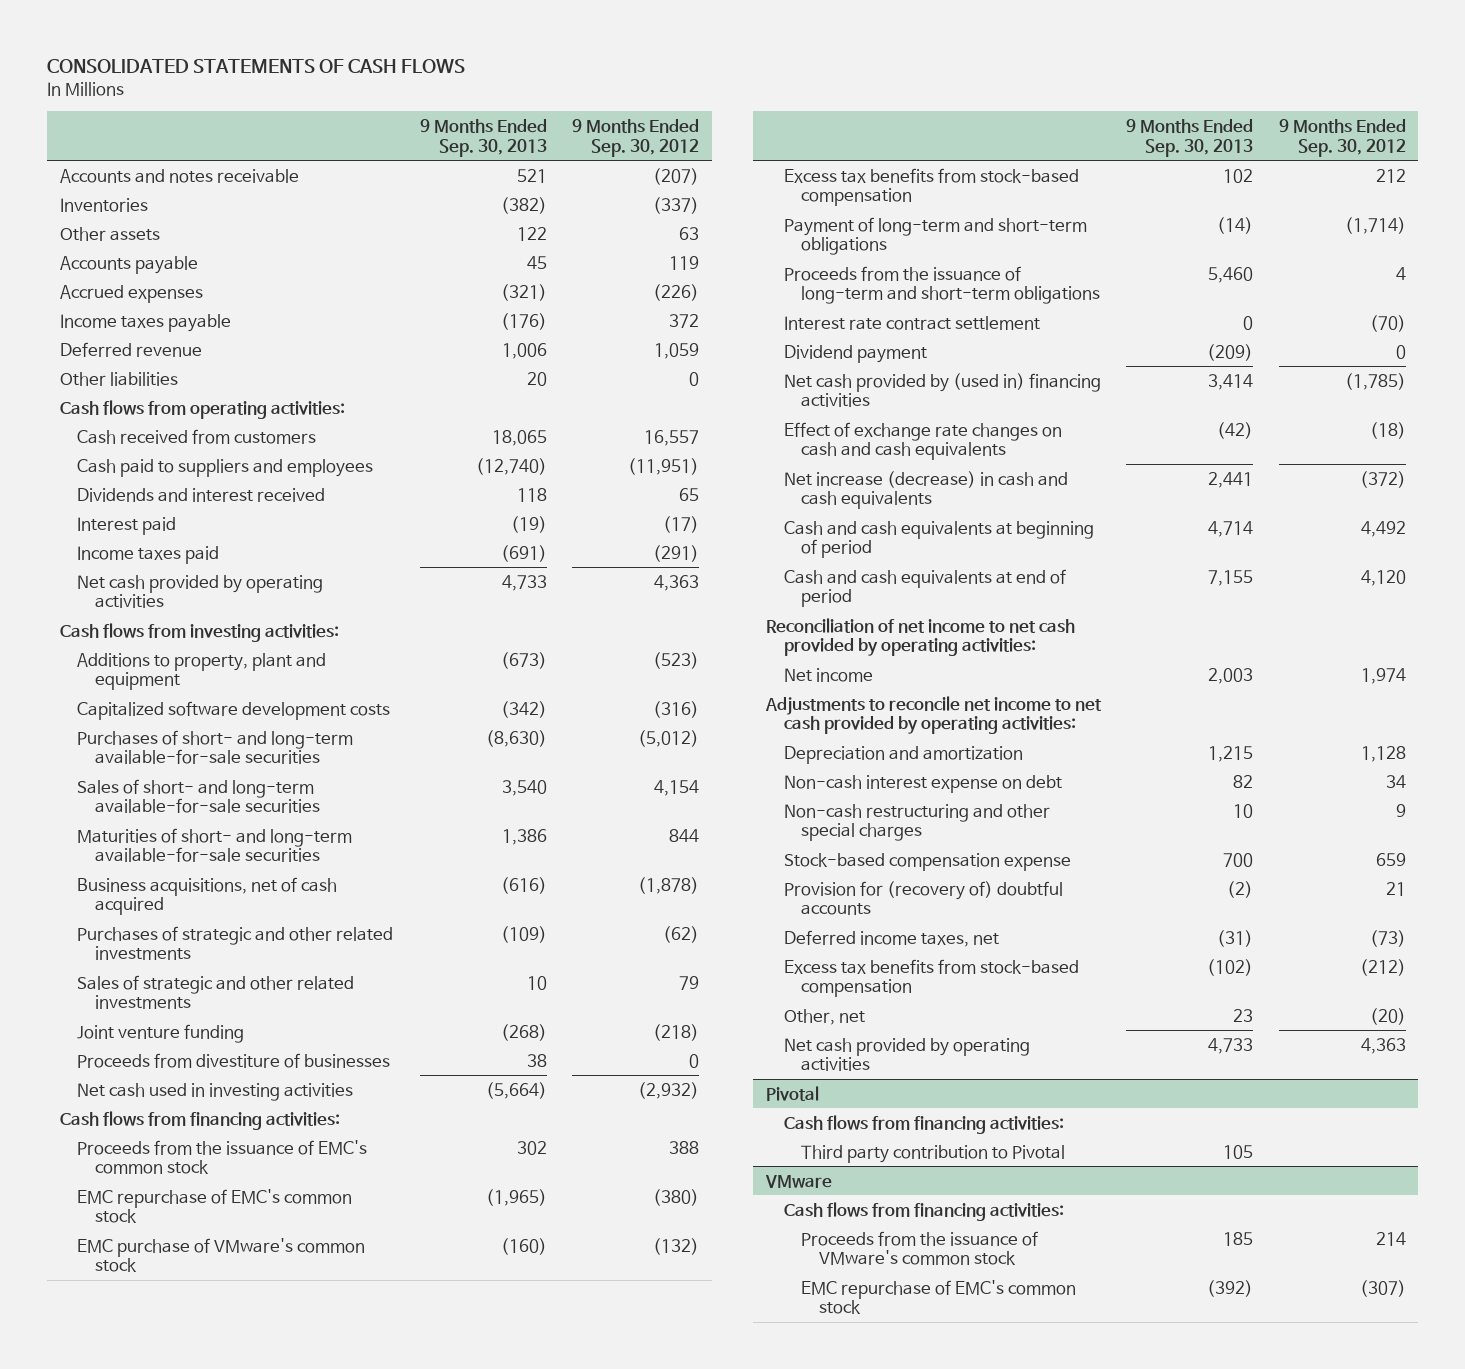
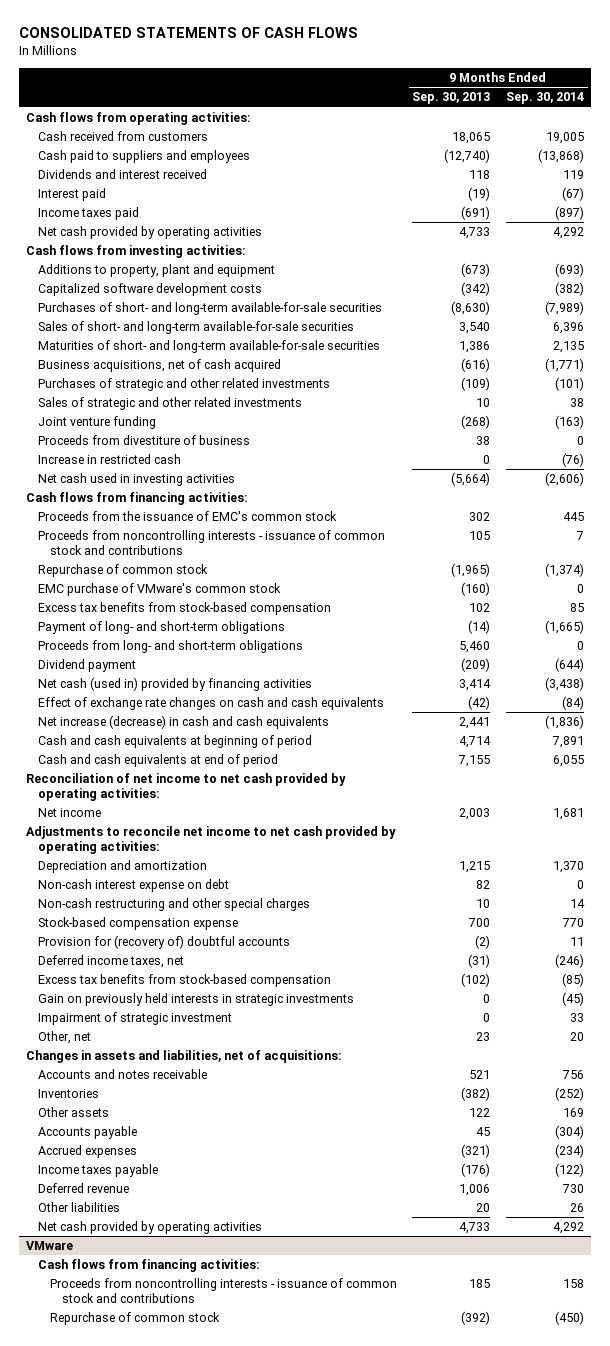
[572,118,700,157] 9 Months Ended Sep. 30, 2012 -> none
none -> [505,92,584,105] Sep. 30, 2014
[77,1052,391,1068] Proceeds from divestiture of businesses -> [38,435,251,446] Proceeds from divestiture of business
none -> [38,454,182,465] Increase in restricted cash
none -> [38,530,386,555] Proceeds from noncontrolling interests - issuance of common stock and contributions
[77,1188,353,1224] EMC repurchase of EMC's common stock -> [38,564,209,578] Repurchase of common stock
[783,315,1040,330] Interest rate contract settlement -> none
[783,216,1087,256] Payment of long-term and short-term obligations -> [38,621,286,635] Payment of long- and short-term obligations
[783,265,1101,305] Proceeds from the issuance of long-term and short-term obligations -> [38,640,304,654] Proceeds from long- and short-term obligations
[783,372,1101,408] Net cash provided by (used in) financing activities -> [38,677,313,692] Net cash (used in) provided by financing activities
none -> [38,993,355,1007] Gain on previously held interests in strategic investments
none -> [38,1012,233,1026] Impairment of strategic investment
none -> [26,1050,343,1064] Changes in assets and liabilities, net of acquisitions:
[59,168,299,183] Accounts and notes receivable -> [38,1069,208,1080] Accounts and notes receivable
[59,197,148,212] Inventories -> [38,1089,100,1099] Inventories
[59,226,160,241] Other assets -> [38,1107,110,1118] Other assets
[59,255,198,274] Accounts payable -> [38,1126,138,1140] Accounts payable
[59,284,203,303] Accrued expenses -> [38,1145,138,1159] Accrued expenses
[59,313,231,332] Income taxes payable -> [38,1164,159,1178] Income taxes payable
[59,341,202,357] Deferred revenue -> [38,1183,130,1194] Deferred revenue
[59,371,178,386] Other liabilities -> [38,1202,121,1213] Other liabilities
[765,1085,819,1101] Pivotal -> none
[783,1114,1064,1134] Cash flows from financing activities: -> none
[801,1144,1066,1163] Third party contribution to Pivotal -> none
[801,1230,1039,1266] Proceeds from the issuance of VMware's common stock -> [50,1278,398,1303] Proceeds from noncontrolling interests - issuance of common stock and contributions
[801,1279,1077,1315] EMC repurchase of EMC's common stock -> [50,1312,221,1326] Repurchase of common stock

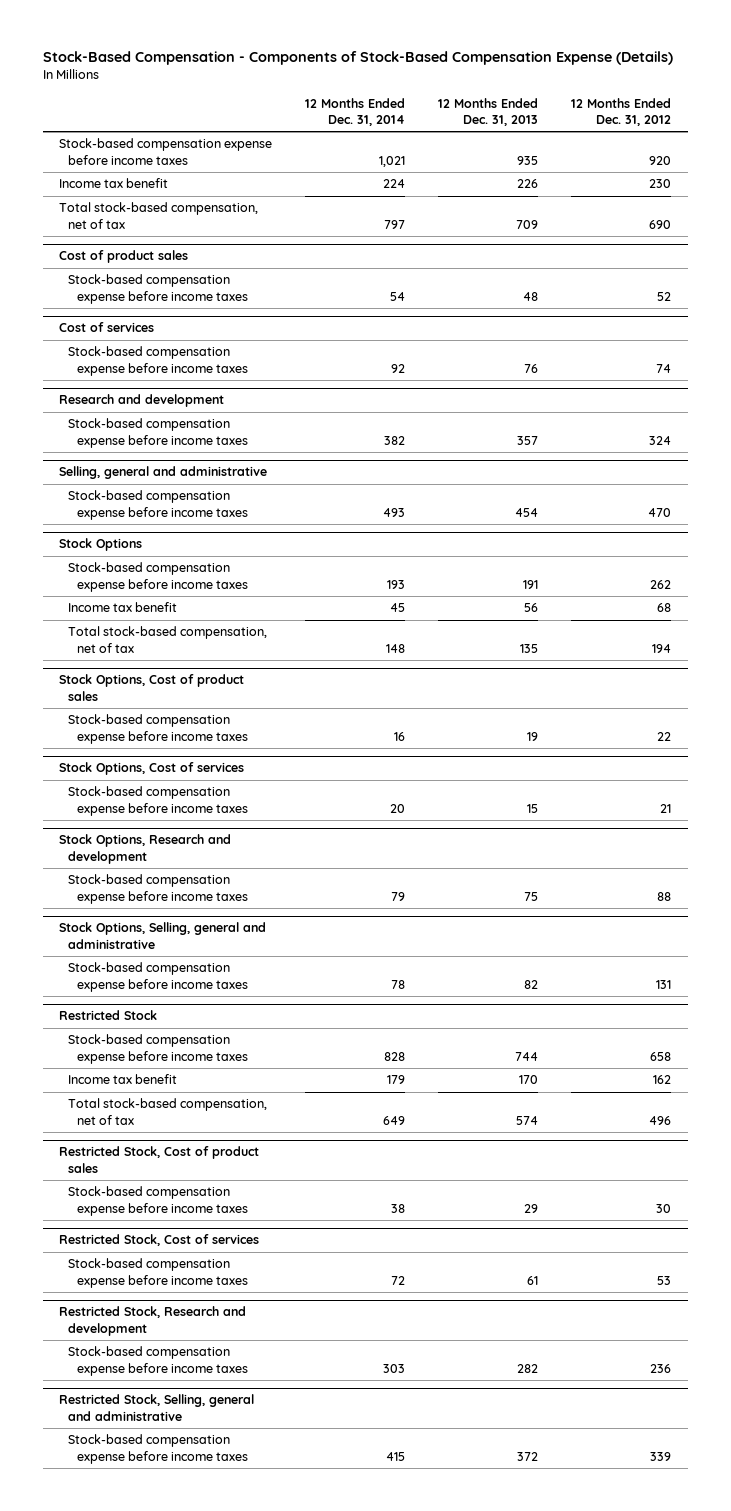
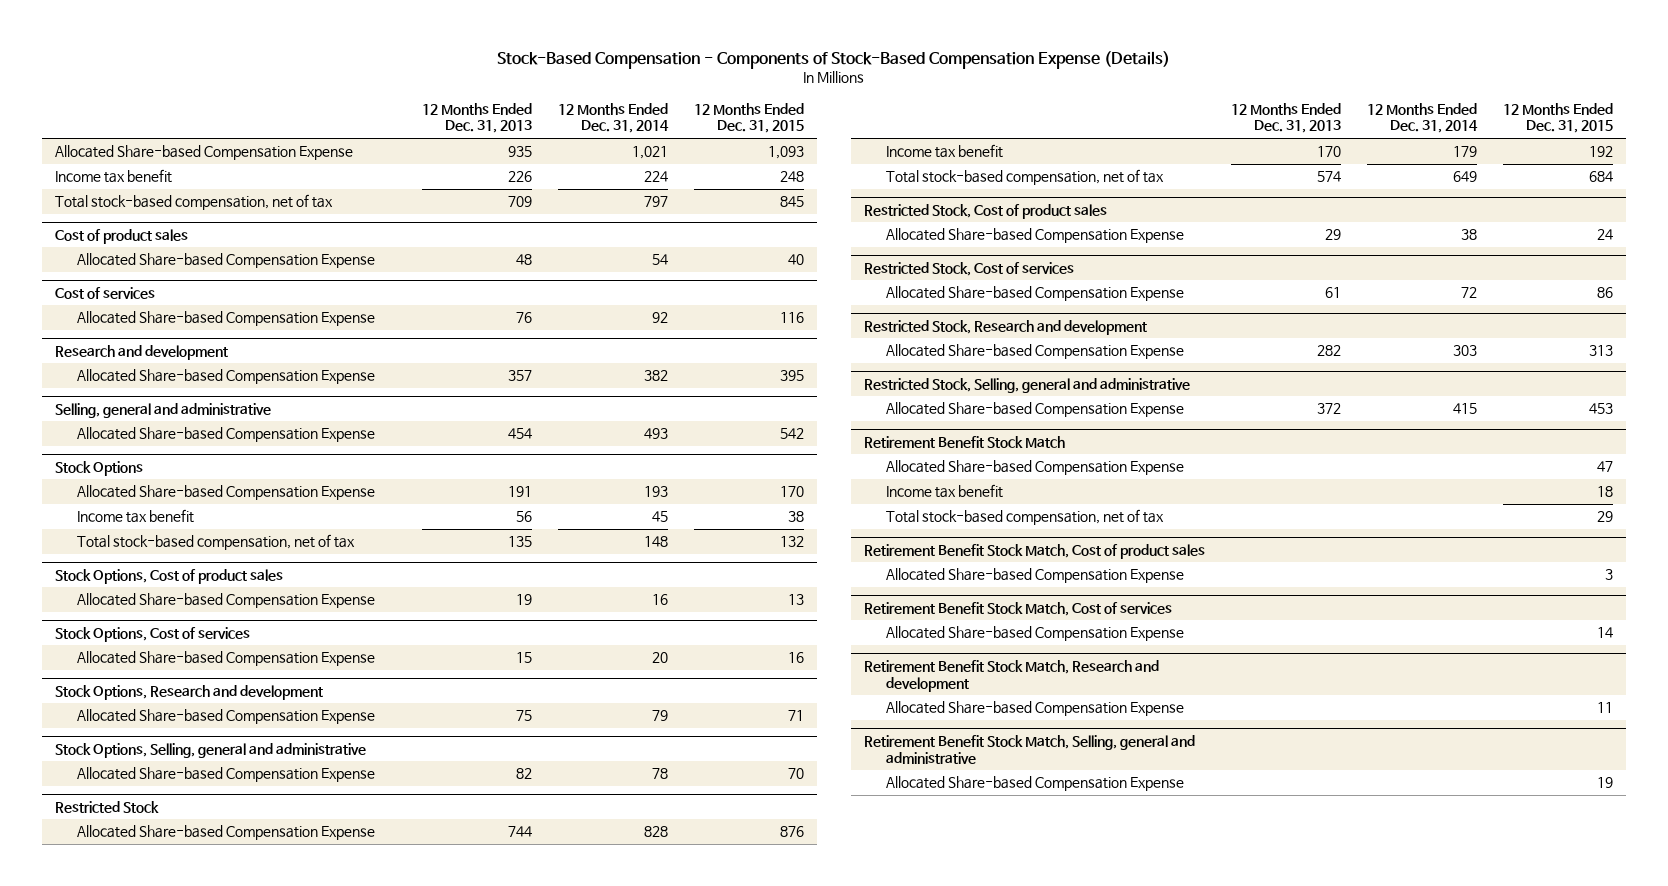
[571,97,672,126] 12 Months Ended Dec. 31, 2012 -> none
none -> [693,102,804,134] 12 Months Ended Dec. 31, 2015
[59,138,273,165] Stock-based compensation expense before income taxes -> [55,145,354,161] Allocated Share-based Compensation Expense
[68,274,248,304] Stock-based compensation expense before income taxes -> [76,253,375,269] Allocated Share-based Compensation Expense
[68,346,248,376] Stock-based compensation expense before income taxes -> [76,311,375,327] Allocated Share-based Compensation Expense
[68,418,248,448] Stock-based compensation expense before income taxes -> [76,369,375,385] Allocated Share-based Compensation Expense
[68,490,248,520] Stock-based compensation expense before income taxes -> [76,427,375,443] Allocated Share-based Compensation Expense
[68,562,248,592] Stock-based compensation expense before income taxes -> [76,485,375,501] Allocated Share-based Compensation Expense
[68,714,248,744] Stock-based compensation expense before income taxes -> [76,593,375,609] Allocated Share-based Compensation Expense
[68,786,248,816] Stock-based compensation expense before income taxes -> [76,651,375,667] Allocated Share-based Compensation Expense
[68,874,248,904] Stock-based compensation expense before income taxes -> [76,709,375,725] Allocated Share-based Compensation Expense
[68,962,248,992] Stock-based compensation expense before income taxes -> [76,767,375,783] Allocated Share-based Compensation Expense
[68,1034,248,1064] Stock-based compensation expense before income taxes -> [76,825,375,841] Allocated Share-based Compensation Expense
[68,1186,248,1216] Stock-based compensation expense before income taxes -> [885,228,1184,244] Allocated Share-based Compensation Expense
[68,1258,248,1288] Stock-based compensation expense before income taxes -> [885,286,1184,302] Allocated Share-based Compensation Expense
[68,1346,248,1376] Stock-based compensation expense before income taxes -> [885,344,1184,360] Allocated Share-based Compensation Expense
[68,1434,248,1464] Stock-based compensation expense before income taxes -> [885,402,1184,418] Allocated Share-based Compensation Expense
none -> [864,435,1066,448] Retirement Benefit Stock Match
none -> [885,460,1184,476] Allocated Share-based Compensation Expense
none -> [885,484,1003,499] Income tax benefit
none -> [885,509,1164,526] Total stock-based compensation, net of tax
none -> [864,543,1206,559] Retirement Benefit Stock Match, Cost of product sales
none -> [885,568,1184,584] Allocated Share-based Compensation Expense
none -> [864,601,1173,616] Retirement Benefit Stock Match, Cost of services
none -> [885,626,1184,642] Allocated Share-based Compensation Expense
none -> [864,659,1160,692] Retirement Benefit Stock Match, Research and development
none -> [885,701,1184,717] Allocated Share-based Compensation Expense
none -> [864,734,1196,764] Retirement Benefit Stock Match, Selling, general and administrative
none -> [885,776,1184,792] Allocated Share-based Compensation Expense

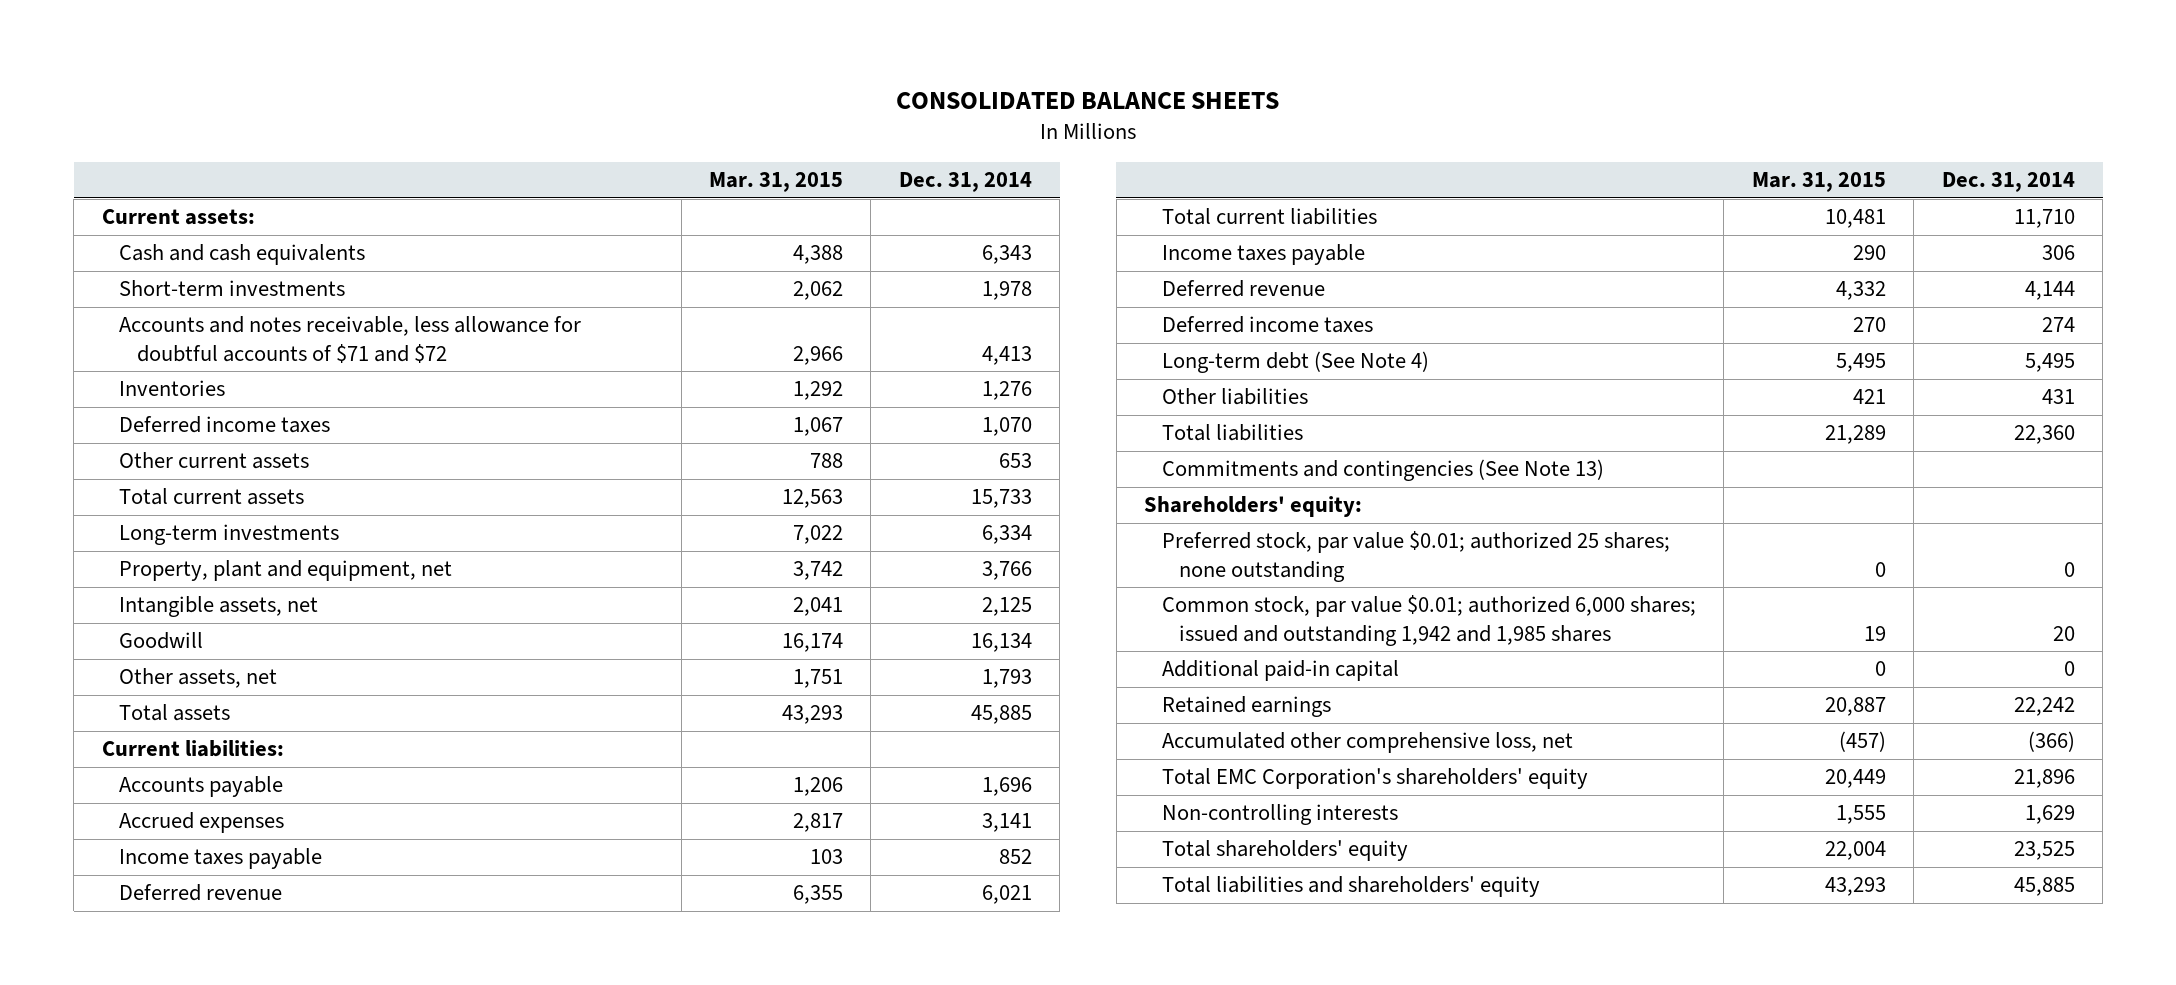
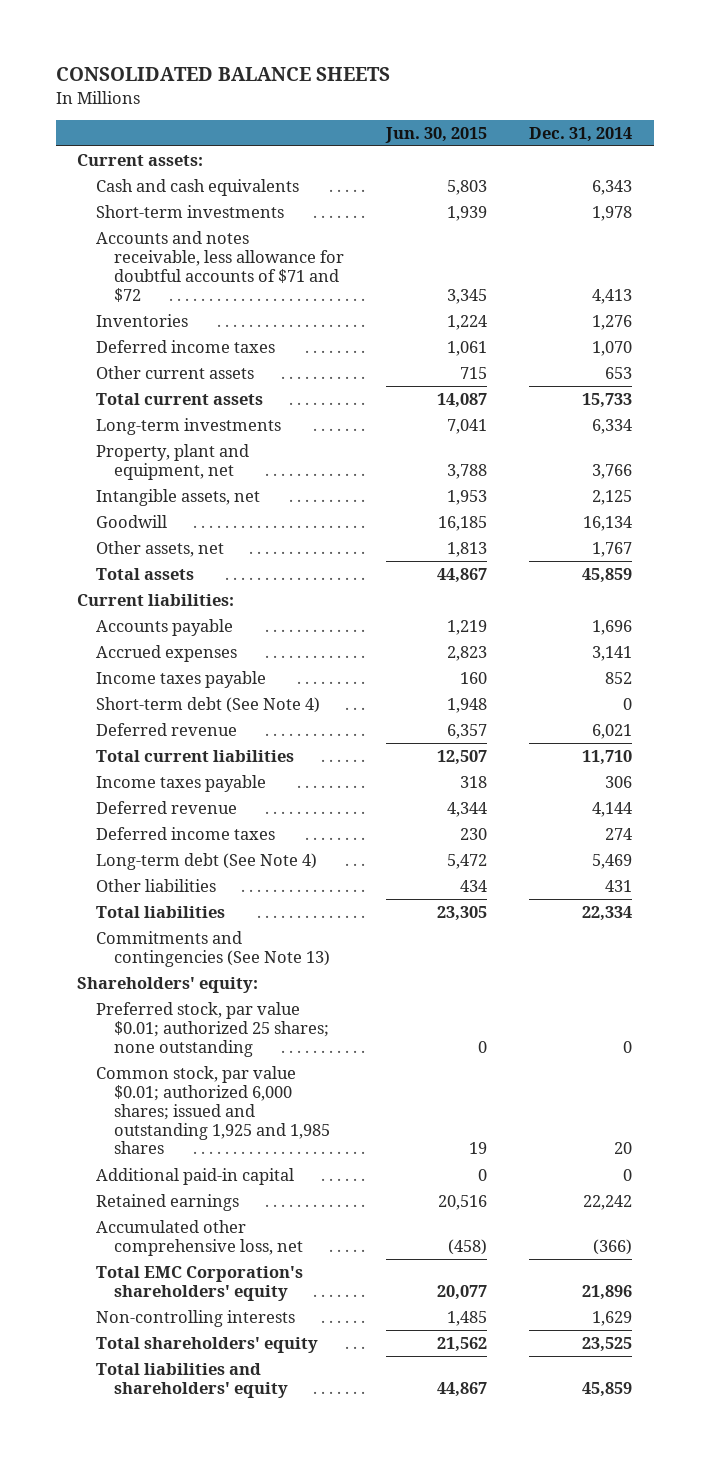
[708,172,843,193] Mar. 31, 2015 -> none
none -> [385,126,488,143] Jun. 30, 2015
[981,669,1032,689] 1,793 -> [592,541,633,557] 1,767
[970,705,1032,725] 45,885 -> [582,567,633,583] 45,859
none -> [95,696,320,713] Short-term debt (See Note 4)
[2024,353,2075,373] 5,495 -> [592,853,633,869] 5,469
[2013,425,2075,445] 22,360 -> [582,905,633,921] 22,334
[1161,595,1696,646] Common stock, par value $0.01; authorized 6,000 shares; issued and outstanding 1,942 and 1,985 shares -> [95,1065,330,1155] Common stock, par value $0.01; authorized 6,000 shares; issued and outstanding 1,925 and 1,985 shares
[2013,877,2075,897] 45,885 -> [582,1381,633,1397] 45,859

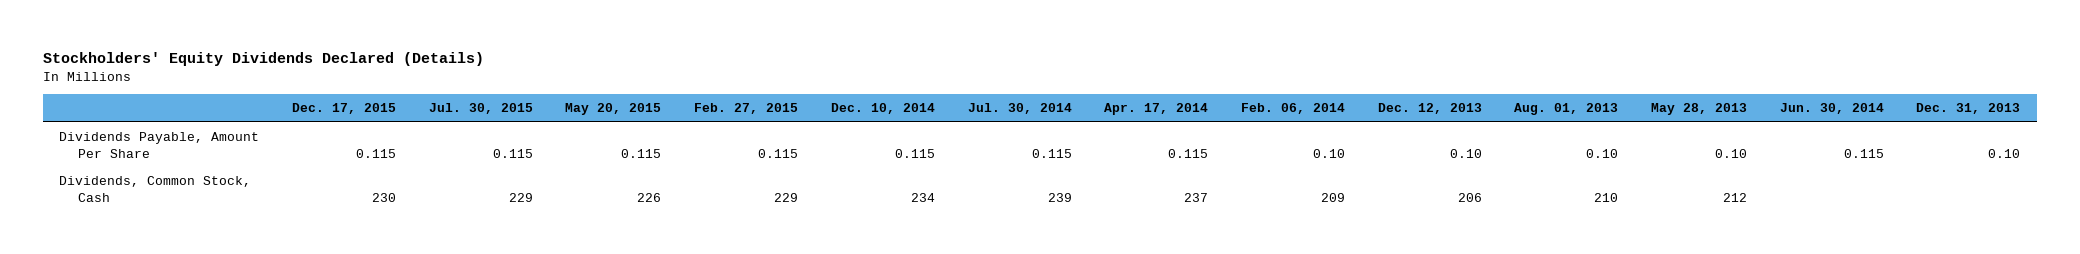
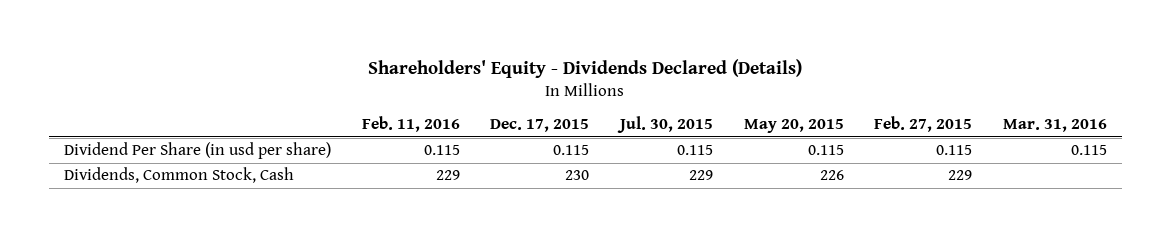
[42,52,484,67] Stockholders' Equity Dividends Declared (Details) -> [368,58,803,78] Shareholders' Equity - Dividends Declared (Details)
[830,103,935,115] Dec. 10, 2014 -> none
[967,103,1072,115] Jul. 30, 2014 -> none
[1104,103,1209,116] Apr. 17, 2014 -> none
[1240,103,1345,115] Feb. 06, 2014 -> none
[1377,103,1482,115] Dec. 12, 2013 -> none
[1514,103,1619,116] Aug. 01, 2013 -> none
[1651,103,1748,116] May 28, 2013 -> none
[1779,103,1884,115] Jun. 30, 2014 -> none
[1916,103,2021,115] Dec. 31, 2013 -> none
none -> [361,116,460,133] Feb. 11, 2016
none -> [1002,119,1107,133] Mar. 31, 2016
[59,131,260,159] Dividends Payable, Amount Per Share -> [63,142,331,160] Dividend Per Share (in usd per share)

